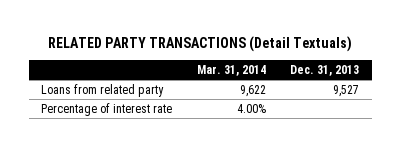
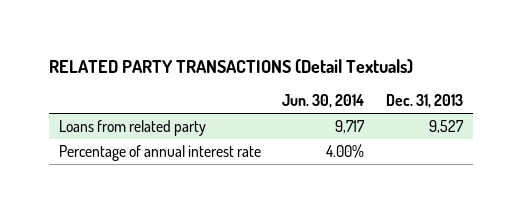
[196,64,266,76] Mar. 31, 2014 -> none
none -> [282,94,365,109] Jun. 30, 2014
[41,102,173,116] Percentage of interest rate -> [59,145,262,162] Percentage of annual interest rate

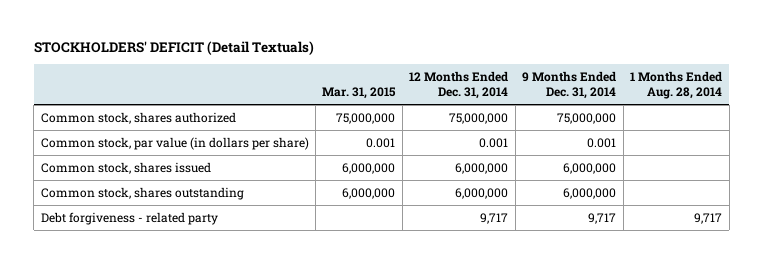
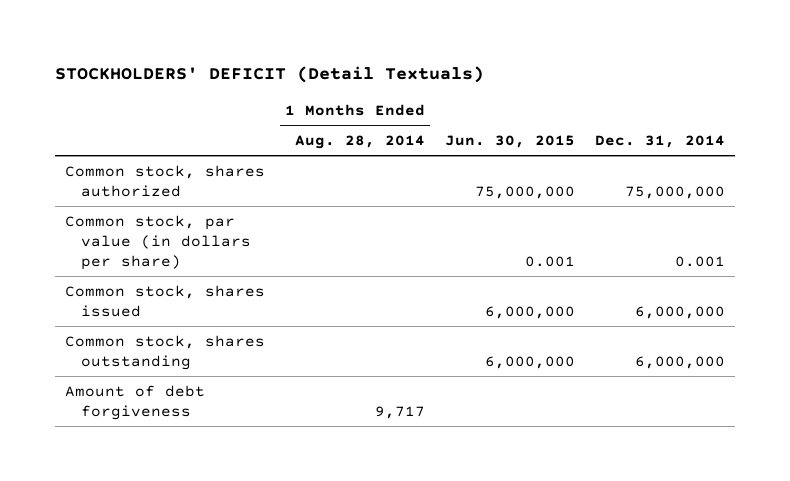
[322,87,397,100] Mar. 31, 2015 -> none
[409,70,509,100] 12 Months Ended Dec. 31, 2014 -> none
[522,70,617,100] 9 Months Ended Dec. 31, 2014 -> none
none -> [445,135,576,149] Jun. 30, 2015
none -> [595,135,726,149] Dec. 31, 2014
[40,211,218,225] Debt forgiveness - related party -> [64,384,205,420] Amount of debt forgiveness

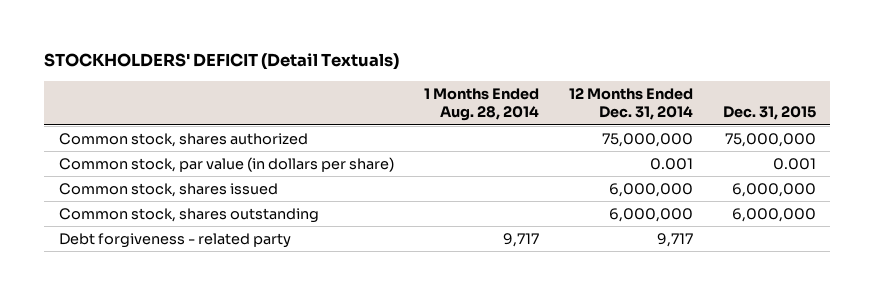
[445,135,576,149] Jun. 30, 2015 -> none
[595,135,726,149] Dec. 31, 2014 -> none
none -> [568,87,693,121] 12 Months Ended Dec. 31, 2014
none -> [722,106,816,121] Dec. 31, 2015
[64,384,205,420] Amount of debt forgiveness -> [59,232,292,248] Debt forgiveness - related party

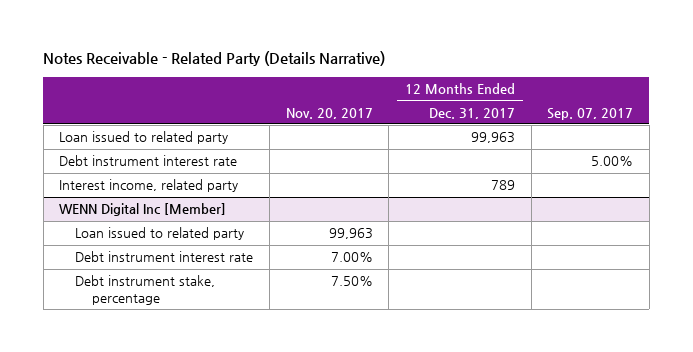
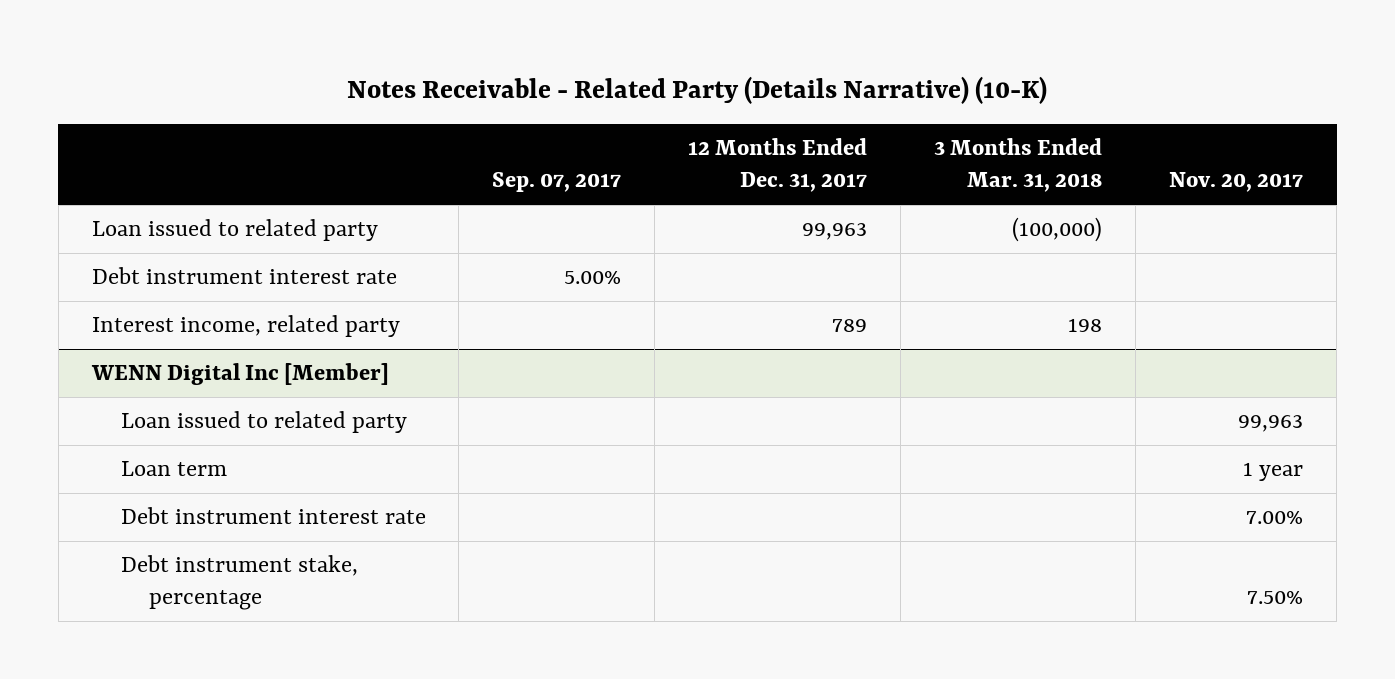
[43,51,386,67] Notes Receivable - Related Party (Details Narrative) -> [347,76,1048,105] Notes Receivable - Related Party (Details Narrative) (10-K)
none -> [934,138,1103,193] 3 Months Ended Mar. 31, 2018
none -> [120,461,227,477] Loan term

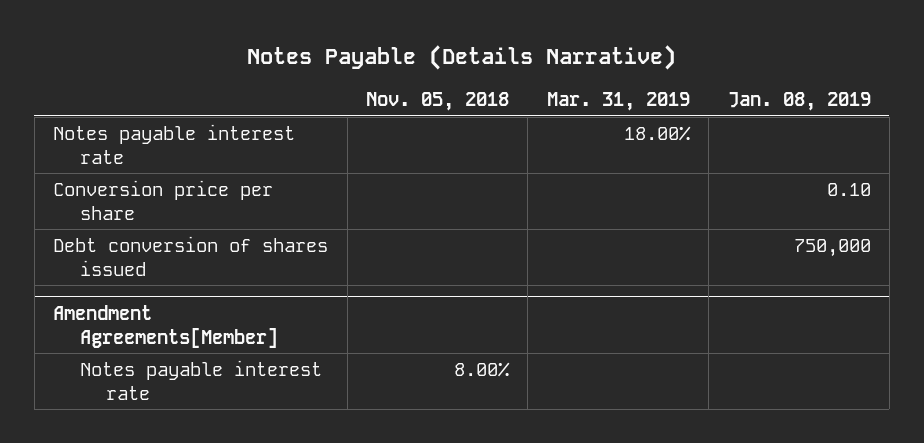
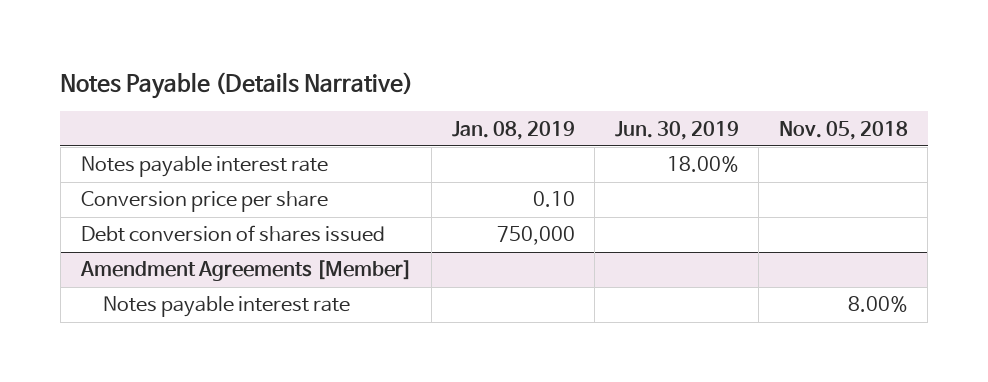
[546,92,690,112] Mar. 31, 2019 -> none
none -> [614,120,739,140] Jun. 30, 2019
[53,304,278,348] Amendment Agreements[Member] -> [79,260,412,282] Amendment Agreements [Member]

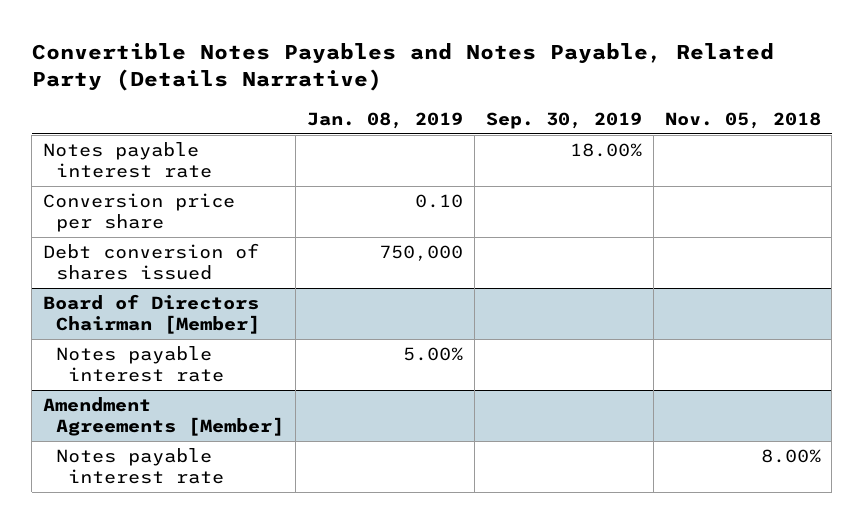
[60,72,414,100] Notes Payable (Details Narrative) -> [31,42,774,92] Convertible Notes Payables and Notes Payable, Related Party (Details Narrative)
[614,120,739,140] Jun. 30, 2019 -> none
none -> [485,111,642,129] Sep. 30, 2019
none -> [43,294,260,334] Board of Directors Chairman [Member]
none -> [55,346,224,382] Notes payable interest rate

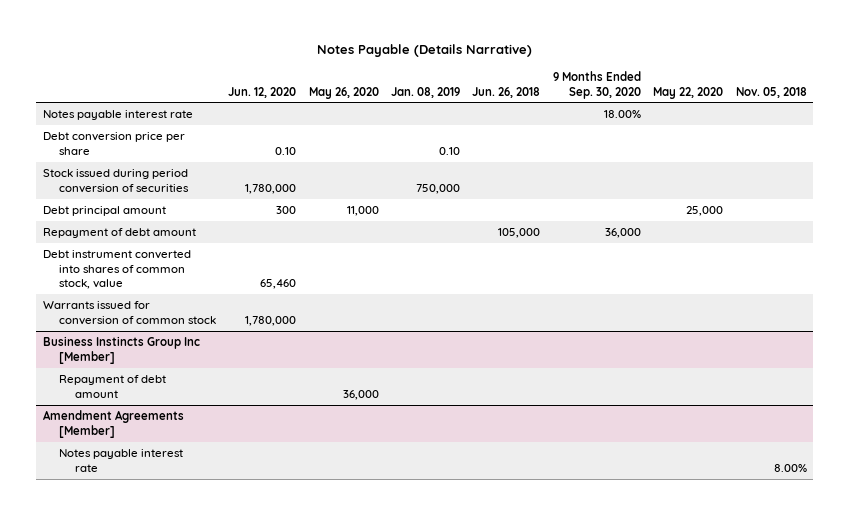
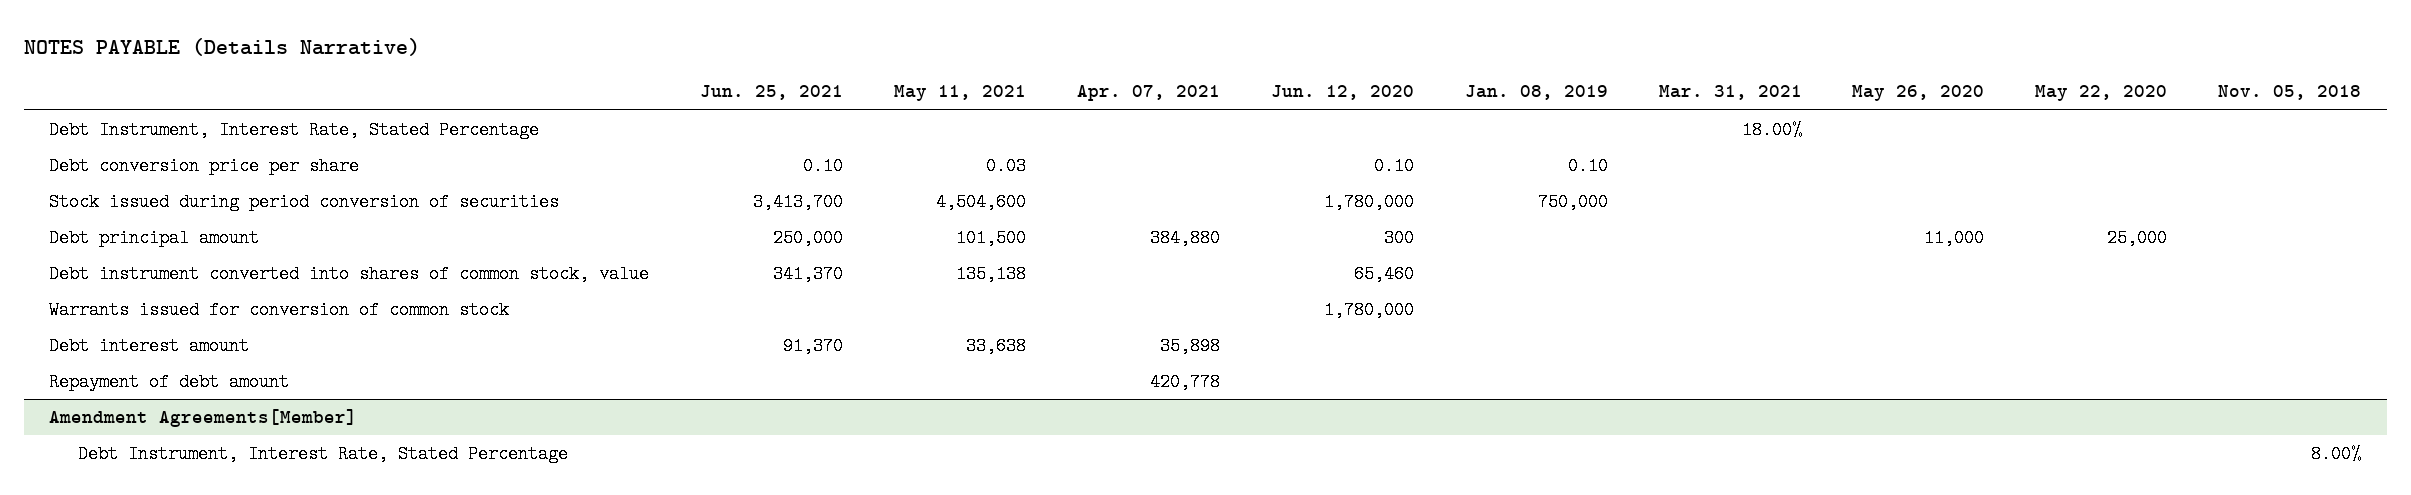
[316,44,532,58] Notes Payable (Details Narrative) -> [23,38,420,57] NOTES PAYABLE (Details Narrative)
[472,86,541,98] Jun. 26, 2018 -> none
[552,70,641,99] 9 Months Ended Sep. 30, 2020 -> none
none -> [700,85,844,101] Jun. 25, 2021
none -> [894,85,1027,102] May 11, 2021
none -> [1076,85,1220,102] Apr. 07, 2021
none -> [1658,85,1802,101] Mar. 31, 2021
[42,110,193,121] Notes payable interest rate -> [49,121,540,140] Debt Instrument, Interest Rate, Stated Percentage
[42,336,200,364] Business Instincts Group Inc [Member] -> none
[58,375,166,398] Repayment of debt amount -> none
none -> [49,337,250,356] Debt interest amount
[42,228,196,239] Repayment of debt amount -> [49,373,290,392] Repayment of debt amount
[42,410,184,438] Amendment Agreements [Member] -> [49,409,358,428] Amendment Agreements[Member]
[58,449,183,472] Notes payable interest rate -> [77,445,568,464] Debt Instrument, Interest Rate, Stated Percentage

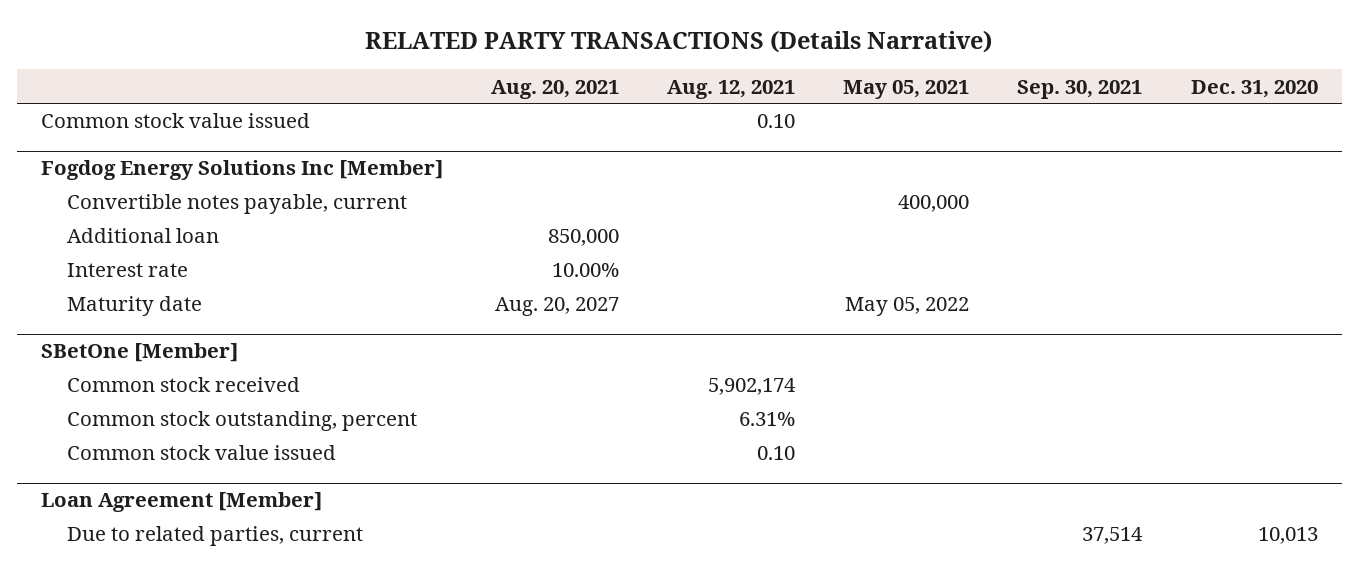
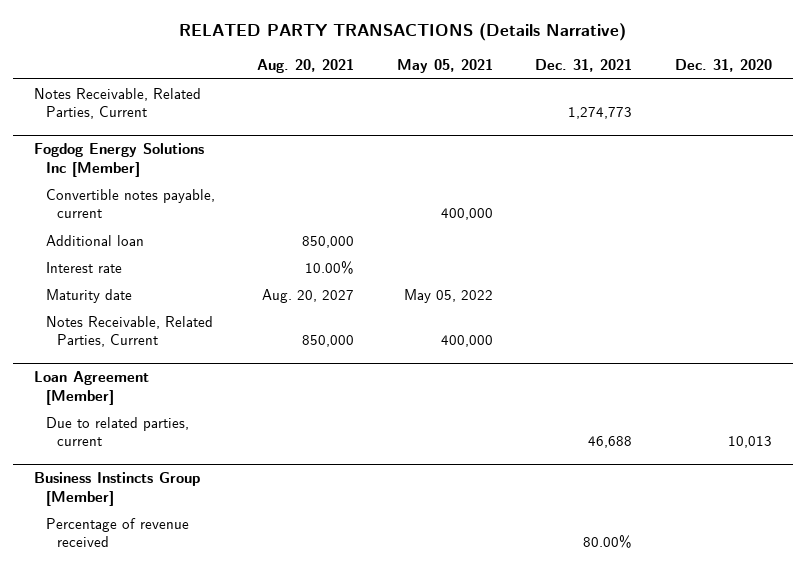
[667,79,796,99] Aug. 12, 2021 -> none
[1017,79,1143,99] Sep. 30, 2021 -> none
none -> [535,59,633,73] Dec. 31, 2021
[40,113,310,129] Common stock value issued -> none
none -> [34,87,202,120] Notes Receivable, Related Parties, Current
[40,343,238,363] SBetOne [Member] -> none
[67,377,301,393] Common stock received -> none
[67,411,418,432] Common stock outstanding, percent -> none
[67,445,337,461] Common stock value issued -> none
none -> [45,315,213,348] Notes Receivable, Related Parties, Current
none -> [34,472,201,506] Business Instincts Group [Member]
none -> [45,517,189,548] Percentage of revenue received

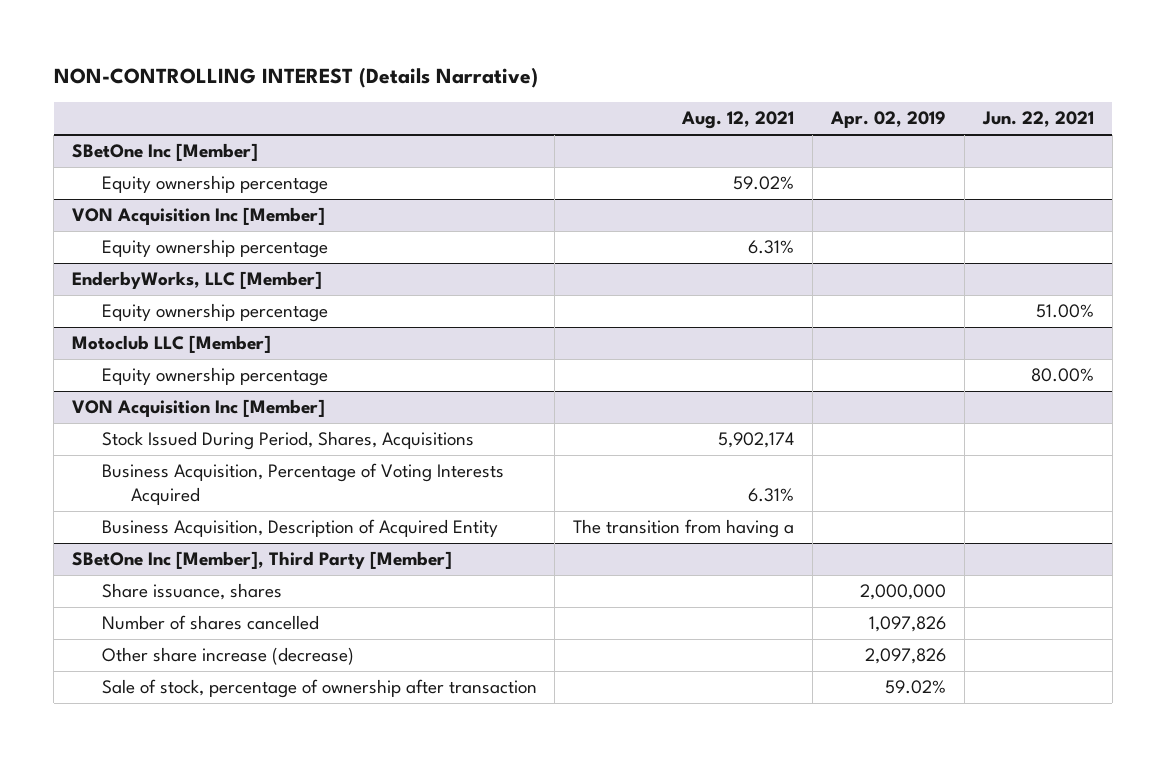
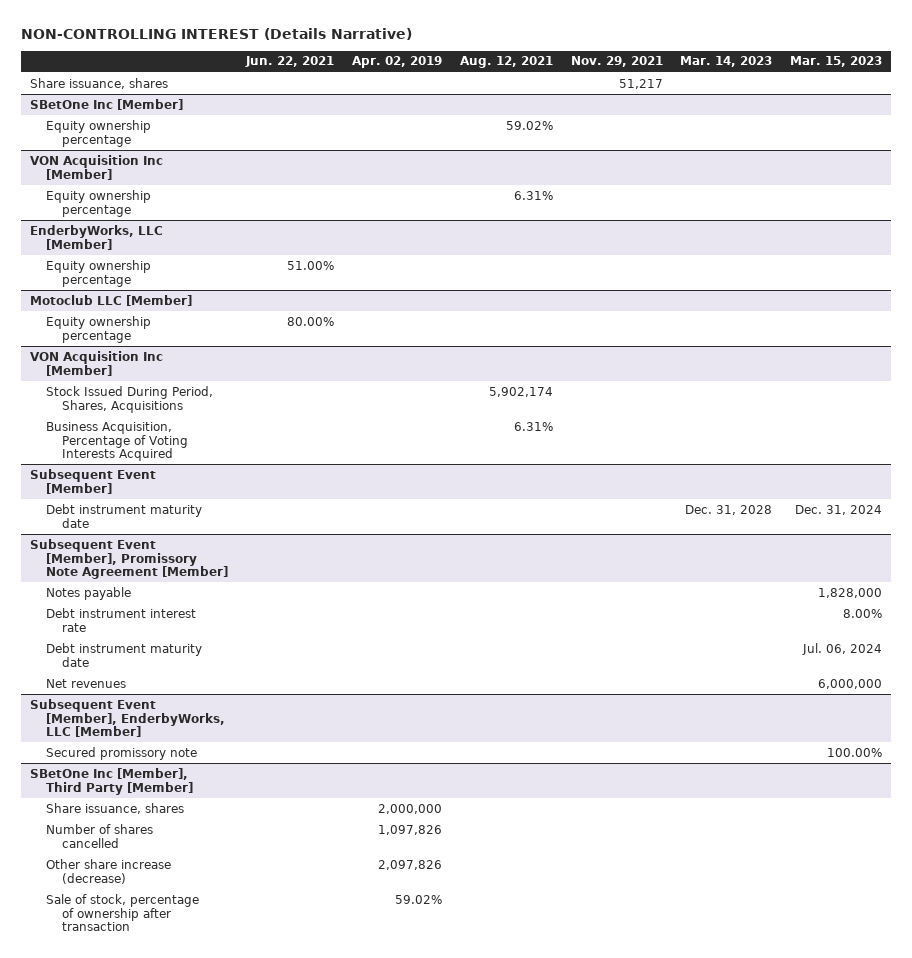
none -> [570,56,663,68] Nov. 29, 2021
none -> [680,56,773,68] Mar. 14, 2023
none -> [790,56,883,68] Mar. 15, 2023
none -> [29,77,168,89] Share issuance, shares
[101,519,498,538] Business Acquisition, Description of Acquired Entity -> none
none -> [29,468,156,494] Subsequent Event [Member]
none -> [45,503,202,528] Debt instrument maturity date
none -> [29,538,228,580] Subsequent Event [Member], Promissory Note Agreement [Member]
none -> [45,586,131,600] Notes payable
none -> [45,607,196,632] Debt instrument interest rate
none -> [45,642,202,667] Debt instrument maturity date
none -> [45,678,126,688] Net revenues
none -> [29,698,225,738] Subsequent Event [Member], EnderbyWorks, LLC [Member]
none -> [45,746,197,760] Secured promissory note

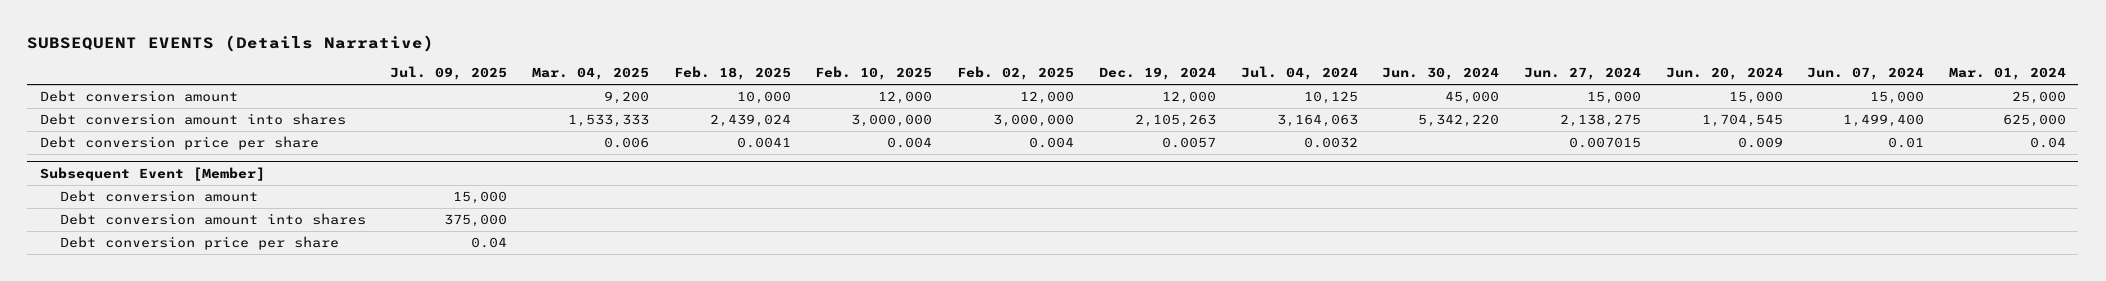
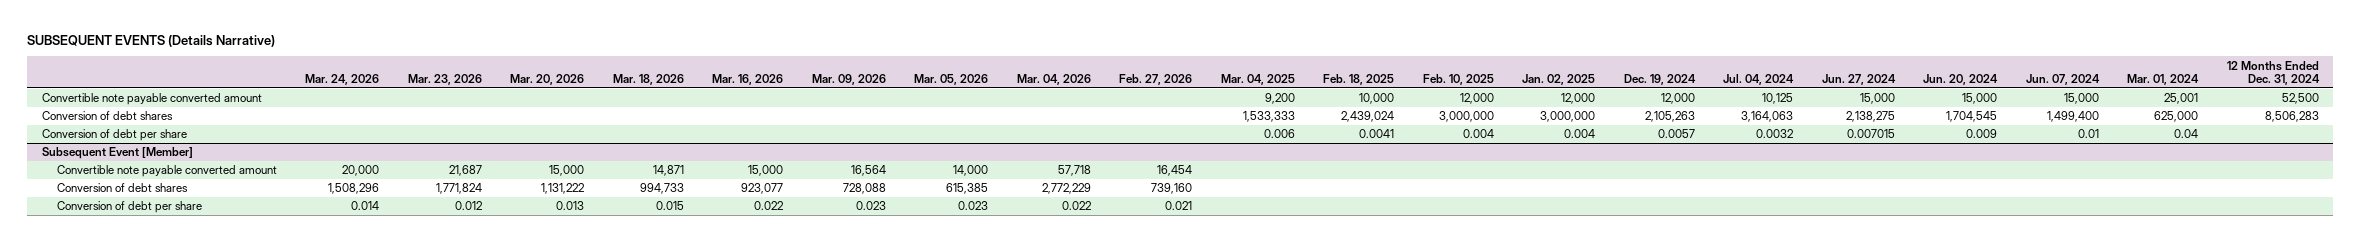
[390,66,508,81] Jul. 09, 2025 -> none
[957,66,1075,81] Feb. 02, 2025 -> none
[1382,67,1500,81] Jun. 30, 2024 -> none
none -> [305,73,380,85] Mar. 24, 2026
none -> [407,73,482,85] Mar. 23, 2026
none -> [510,73,585,85] Mar. 20, 2026
none -> [612,73,684,85] Mar. 18, 2026
none -> [712,73,784,85] Mar. 16, 2026
none -> [811,73,886,85] Mar. 09, 2026
none -> [914,73,989,85] Mar. 05, 2026
none -> [1016,73,1091,85] Mar. 04, 2026
none -> [1119,73,1193,85] Feb. 27, 2026
none -> [1522,73,1596,85] Jan. 02, 2025
none -> [2226,60,2320,85] 12 Months Ended Dec. 31, 2024
[39,90,238,103] Debt conversion amount -> none
none -> [41,93,262,106] Convertible note payable converted amount
[39,113,346,126] Debt conversion amount into shares -> [41,111,173,121] Conversion of debt shares
[39,136,319,151] Debt conversion price per share -> [41,129,187,142] Conversion of debt per share
[59,190,258,203] Debt conversion amount -> [56,165,277,178] Convertible note payable converted amount
[59,213,366,226] Debt conversion amount into shares -> [56,183,188,193] Conversion of debt shares
[59,236,339,251] Debt conversion price per share -> [56,201,202,214] Conversion of debt per share

